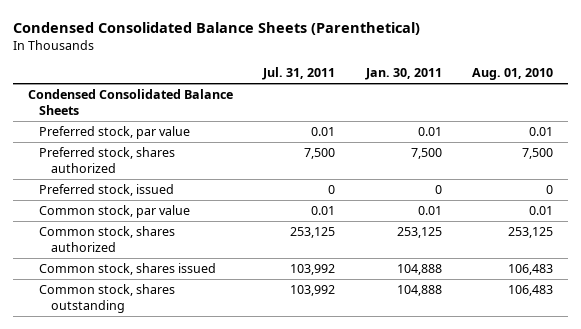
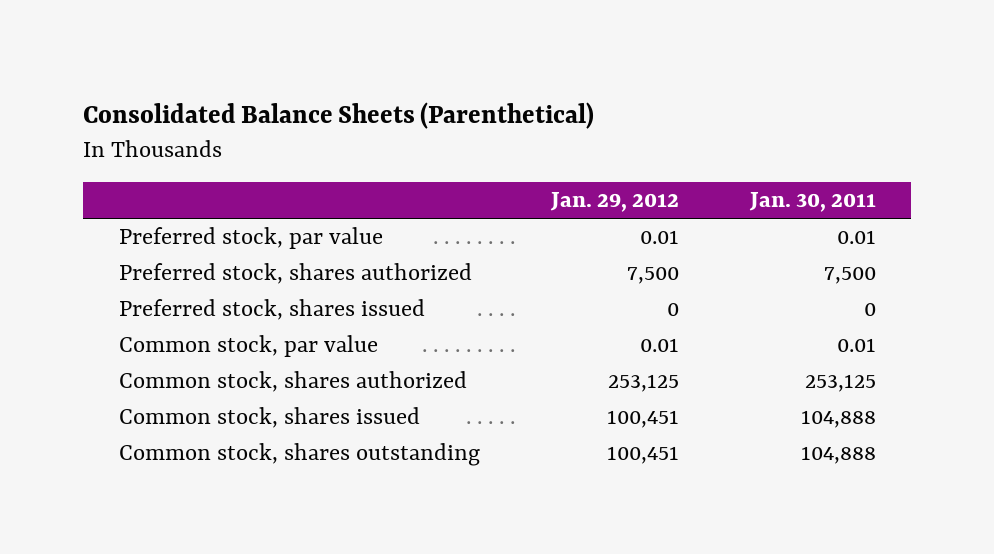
[12,21,420,35] Condensed Consolidated Balance Sheets (Parenthetical) -> [83,101,595,129] Consolidated Balance Sheets (Parenthetical)
[262,67,336,81] Jul. 31, 2011 -> none
[471,68,553,81] Aug. 01, 2010 -> none
none -> [549,192,679,213] Jan. 29, 2012
[28,88,234,115] Condensed Consolidated Balance Sheets -> none
[39,183,175,196] Preferred stock, issued -> [118,299,425,321] Preferred stock, shares issued

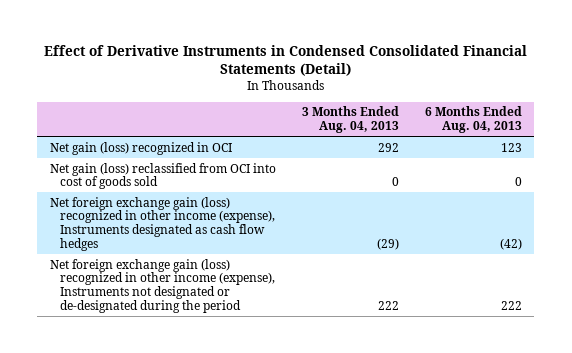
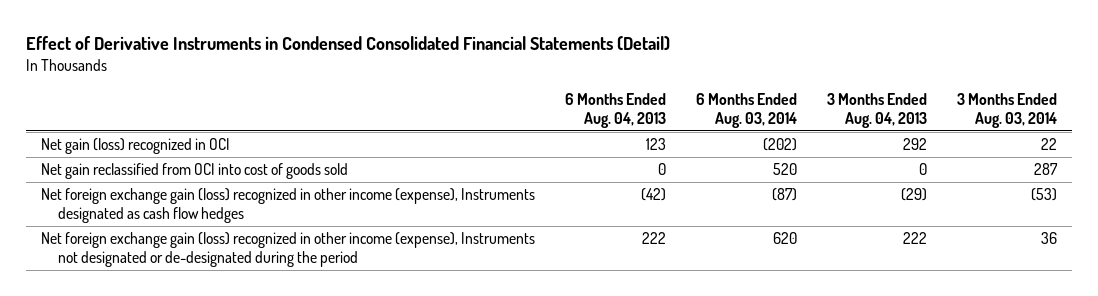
none -> [695,92,797,128] 6 Months Ended Aug. 03, 2014
none -> [956,92,1057,128] 3 Months Ended Aug. 03, 2014
[50,162,277,190] Net gain (loss) reclassified from OCI into cost of goods sold -> [40,163,348,180] Net gain reclassified from OCI into cost of goods sold

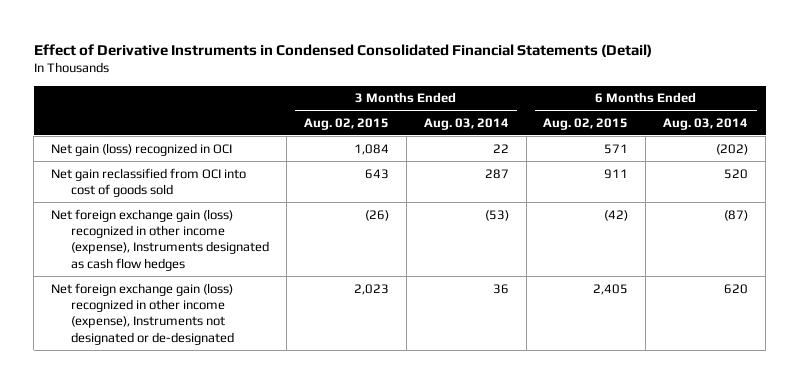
[564,92,666,128] 6 Months Ended Aug. 04, 2013 -> none
[826,92,927,128] 3 Months Ended Aug. 04, 2013 -> none
none -> [303,117,389,130] Aug. 02, 2015
none -> [543,117,629,130] Aug. 02, 2015
[40,232,535,268] Net foreign exchange gain (loss) recognized in other income (expense), Instruments not designated or de-designated during the period -> [51,282,235,345] Net foreign exchange gain (loss) recognized in other income (expense), Instruments not designated or de-designated

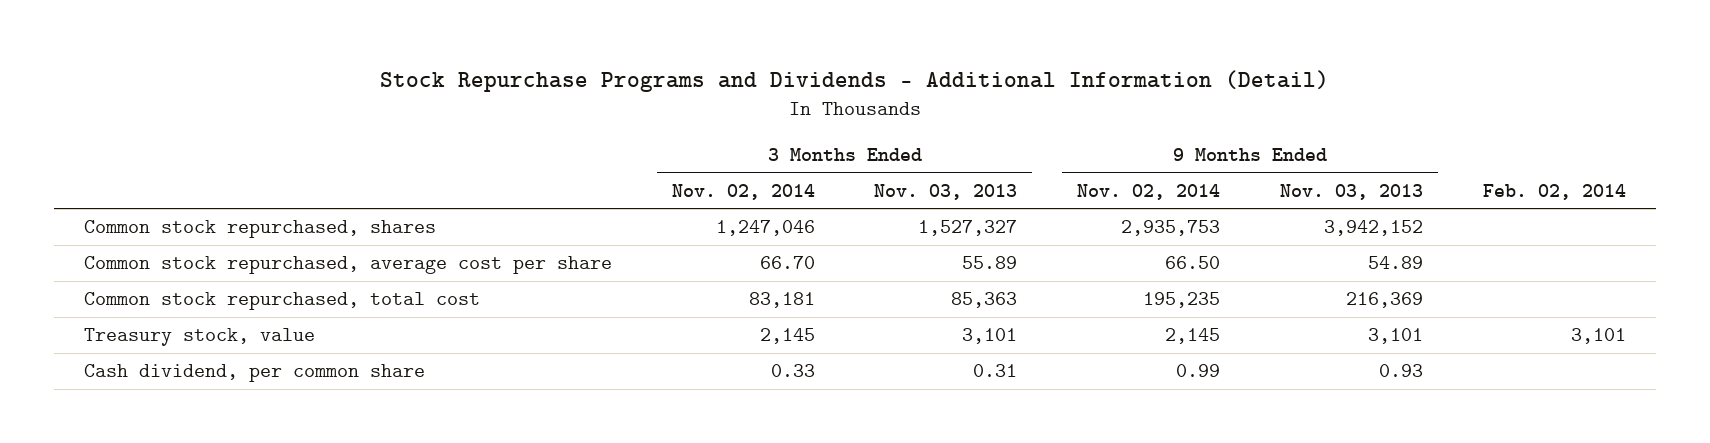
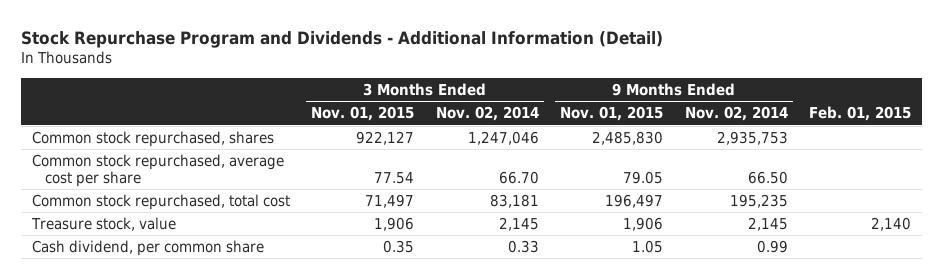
[379,69,1329,92] Stock Repurchase Programs and Dividends - Additional Information (Detail) -> [20,30,663,48] Stock Repurchase Program and Dividends - Additional Information (Detail)
[874,183,1018,200] Nov. 03, 2013 -> none
[1279,183,1423,200] Nov. 03, 2013 -> none
[1482,183,1626,200] Feb. 02, 2014 -> none
none -> [311,106,415,122] Nov. 01, 2015
none -> [560,106,664,122] Nov. 01, 2015
none -> [808,106,911,122] Feb. 01, 2015
[84,328,316,347] Treasury stock, value -> [30,217,176,232] Treasure stock, value

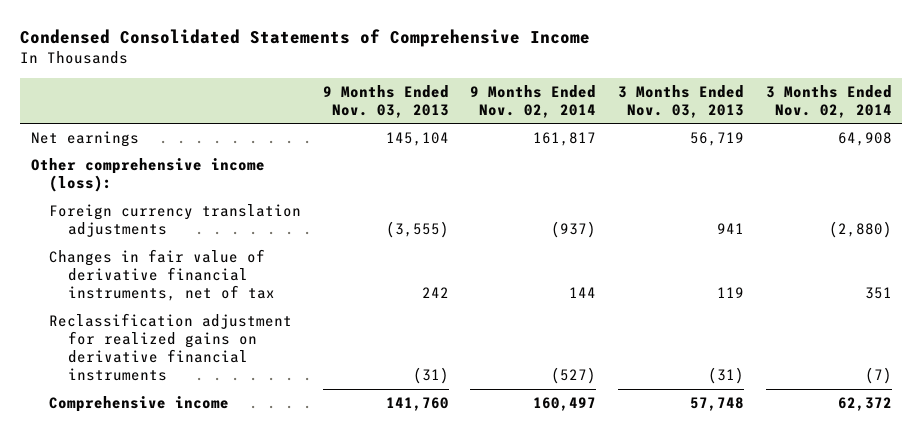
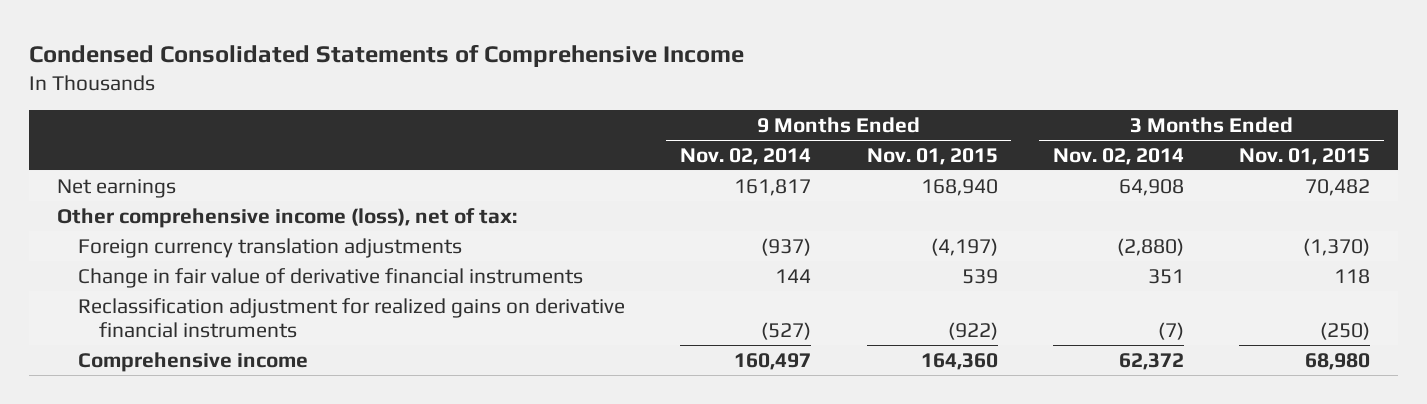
[322,84,449,118] 9 Months Ended Nov. 03, 2013 -> none
[617,84,744,118] 3 Months Ended Nov. 03, 2013 -> none
none -> [866,147,998,165] Nov. 01, 2015
none -> [1239,147,1371,165] Nov. 01, 2015
[30,157,265,193] Other comprehensive income (loss): -> [56,207,517,228] Other comprehensive income (loss), net of tax:
[49,248,275,302] Changes in fair value of derivative financial instruments, net of tax -> [77,267,583,288] Change in fair value of derivative financial instruments

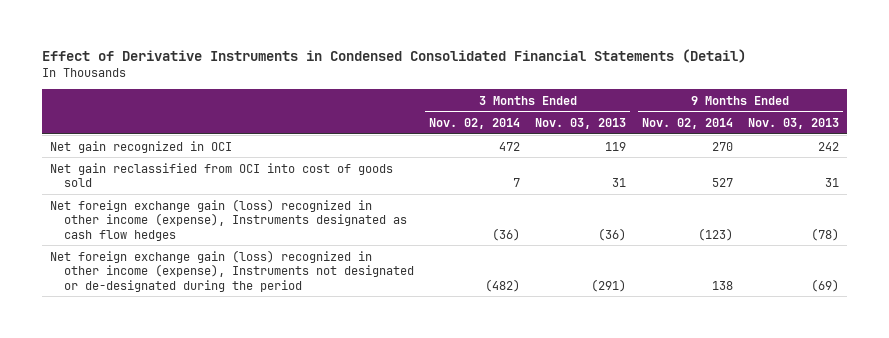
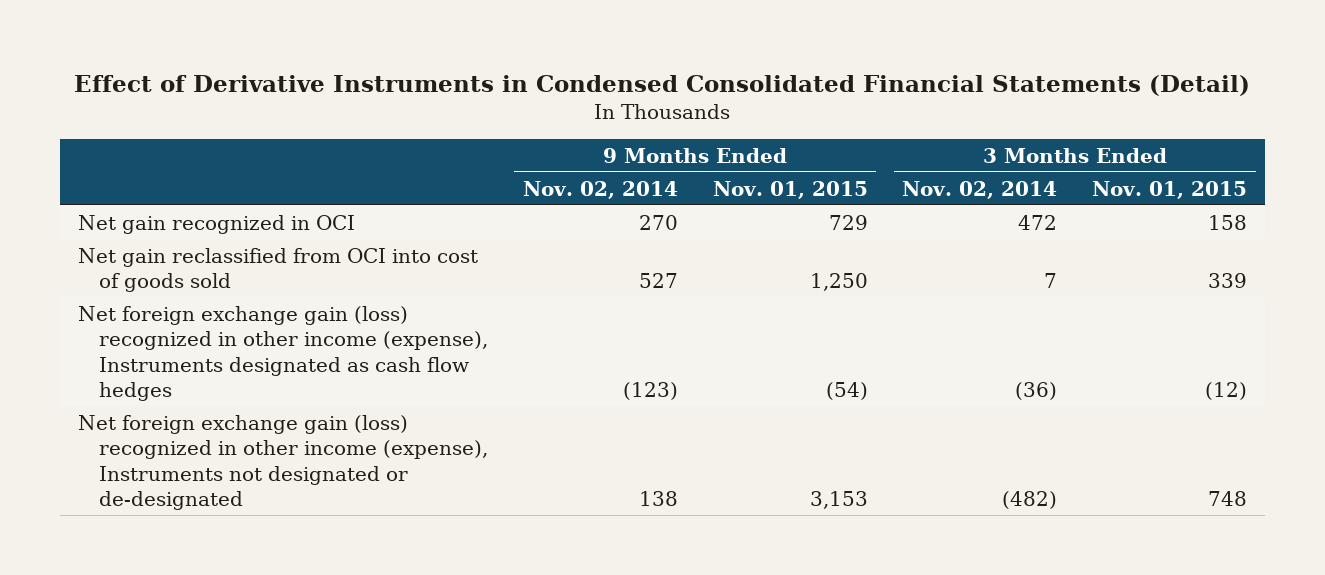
[535,118,627,130] Nov. 03, 2013 -> none
[748,118,840,130] Nov. 03, 2013 -> none
none -> [712,180,868,199] Nov. 01, 2015
none -> [1092,180,1248,199] Nov. 01, 2015
[49,249,414,292] Net foreign exchange gain (loss) recognized in other income (expense), Instruments not designated or de-designated during the period -> [77,414,489,511] Net foreign exchange gain (loss) recognized in other income (expense), Instruments not designated or de-designated

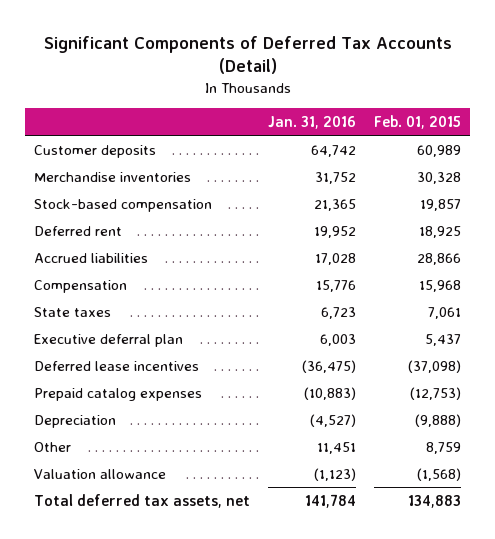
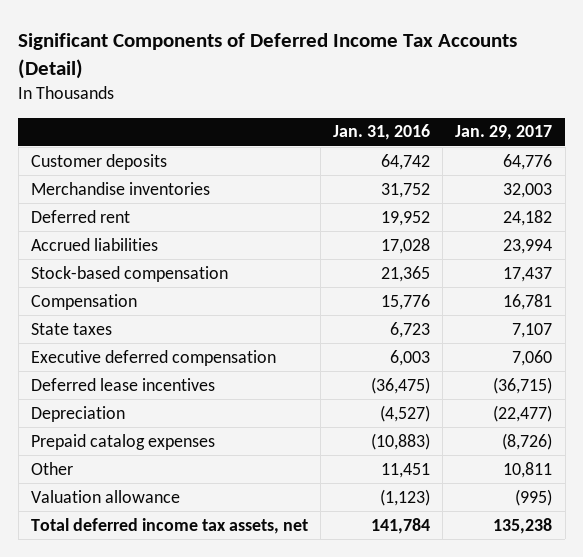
[43,35,452,75] Significant Components of Deferred Tax Accounts (Detail) -> [18,32,518,79] Significant Components of Deferred Income Tax Accounts (Detail)
[374,114,462,129] Feb. 01, 2015 -> none
none -> [455,125,553,141] Jan. 29, 2017
[34,198,213,212] Stock-based compensation -> [31,265,229,282] Stock-based compensation
[34,333,184,347] Executive deferral plan -> [31,349,277,366] Executive deferred compensation
[34,387,203,401] Prepaid catalog expenses -> [31,433,216,450] Prepaid catalog expenses
[34,493,251,508] Total deferred tax assets, net -> [31,517,309,534] Total deferred income tax assets, net

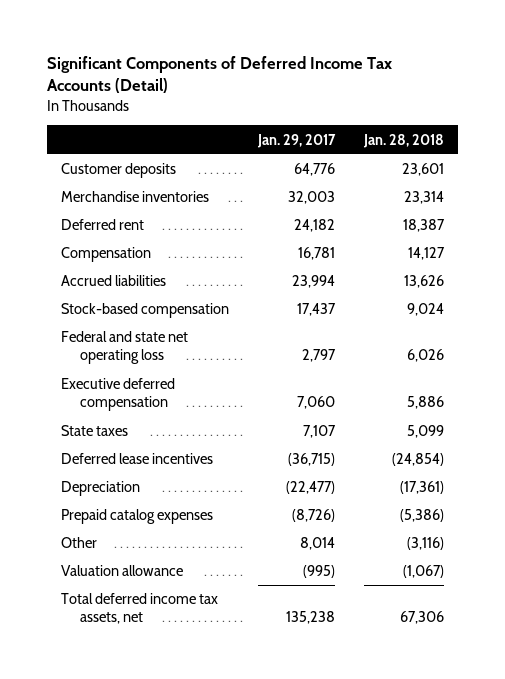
[333,124,431,141] Jan. 31, 2016 -> none
none -> [362,133,444,148] Jan. 28, 2018
[31,293,138,310] Compensation -> [61,247,152,263] Compensation
none -> [61,331,189,365] Federal and state net operating loss
[31,322,113,335] State taxes -> [61,425,129,437] State taxes
[503,461,553,478] 10,811 -> [299,537,335,551] 8,014

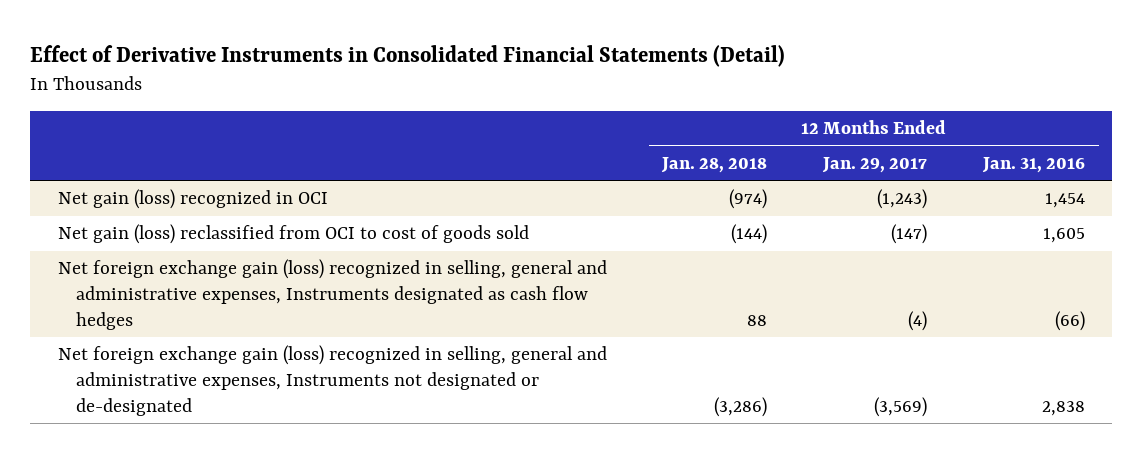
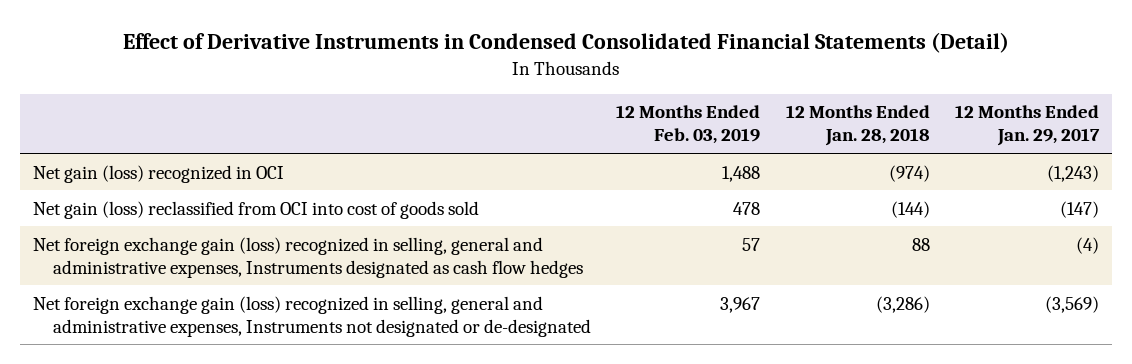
[30,45,786,68] Effect of Derivative Instruments in Consolidated Financial Statements (Detail) -> [122,32,1009,54] Effect of Derivative Instruments in Condensed Consolidated Financial Statements (Detail)
[981,156,1085,173] Jan. 31, 2016 -> none
none -> [616,105,761,145] 12 Months Ended Feb. 03, 2019
[57,224,529,245] Net gain (loss) reclassified from OCI to cost of goods sold -> [32,200,479,219] Net gain (loss) reclassified from OCI into cost of goods sold

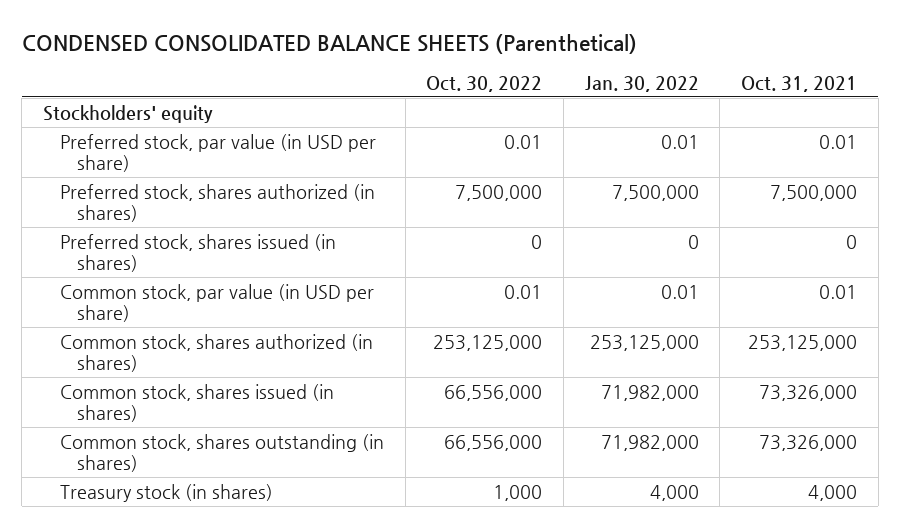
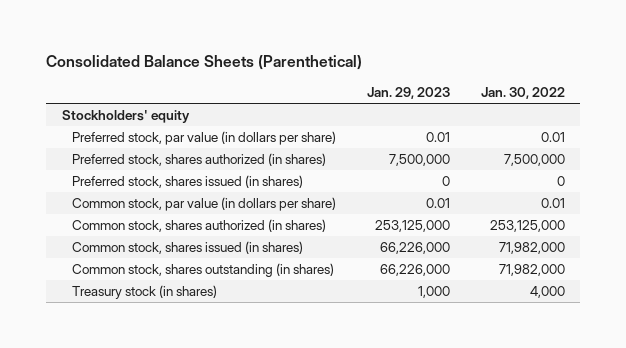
[21,34,637,55] CONDENSED CONSOLIDATED BALANCE SHEETS (Parenthetical) -> [46,55,363,71] Consolidated Balance Sheets (Parenthetical)
[426,75,543,92] Oct. 30, 2022 -> none
[741,75,858,92] Oct. 31, 2021 -> none
none -> [366,87,450,100] Jan. 29, 2023
[60,133,377,172] Preferred stock, par value (in USD per share) -> [71,131,336,146] Preferred stock, par value (in dollars per share)
[60,283,375,322] Common stock, par value (in USD per share) -> [71,197,336,212] Common stock, par value (in dollars per share)

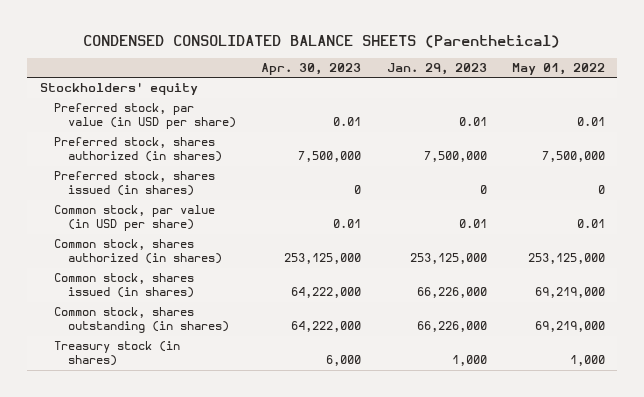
[46,55,363,71] Consolidated Balance Sheets (Parenthetical) -> [83,34,561,48] CONDENSED CONSOLIDATED BALANCE SHEETS (Parenthetical)
[480,87,565,100] Jan. 30, 2022 -> none
none -> [261,62,362,75] Apr. 30, 2023
none -> [511,62,605,75] May 01, 2022
[71,131,336,146] Preferred stock, par value (in dollars per share) -> [53,103,237,130] Preferred stock, par value (in USD per share)
[71,197,336,212] Common stock, par value (in dollars per share) -> [53,205,215,232] Common stock, par value (in USD per share)

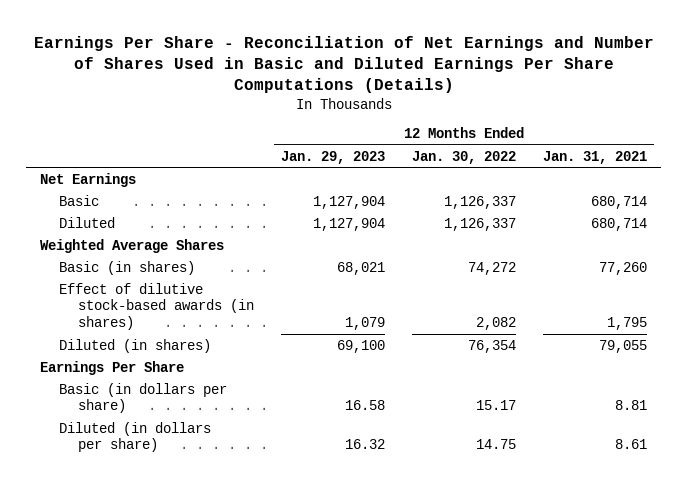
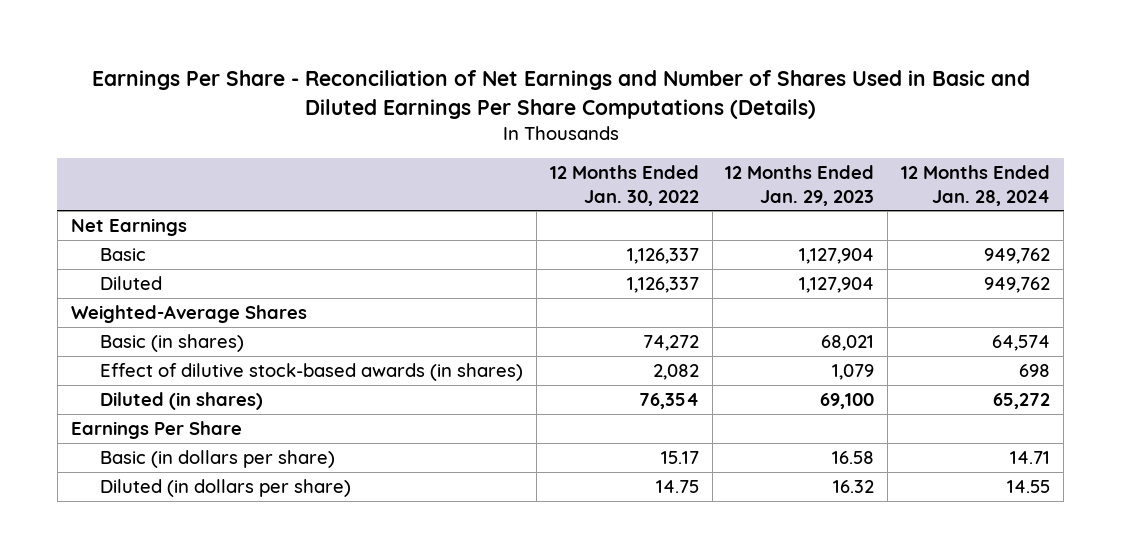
[543,150,648,164] Jan. 31, 2021 -> none
none -> [901,164,1051,206] 12 Months Ended Jan. 28, 2024
[39,238,224,253] Weighted Average Shares -> [70,304,307,323] Weighted-Average Shares

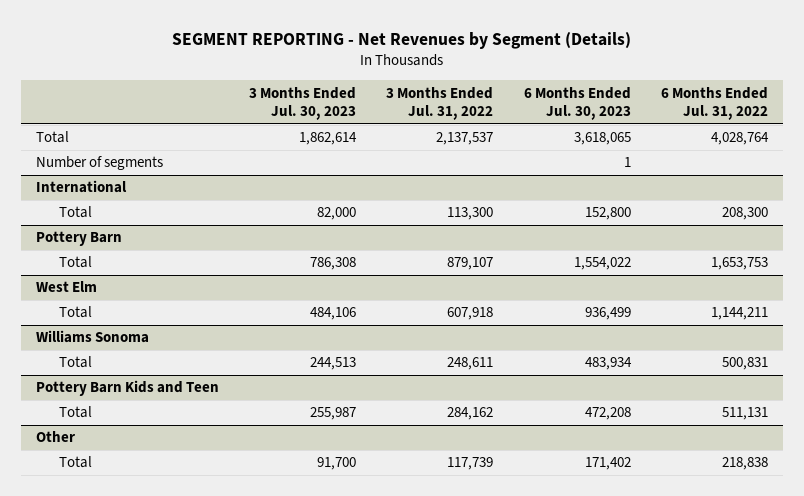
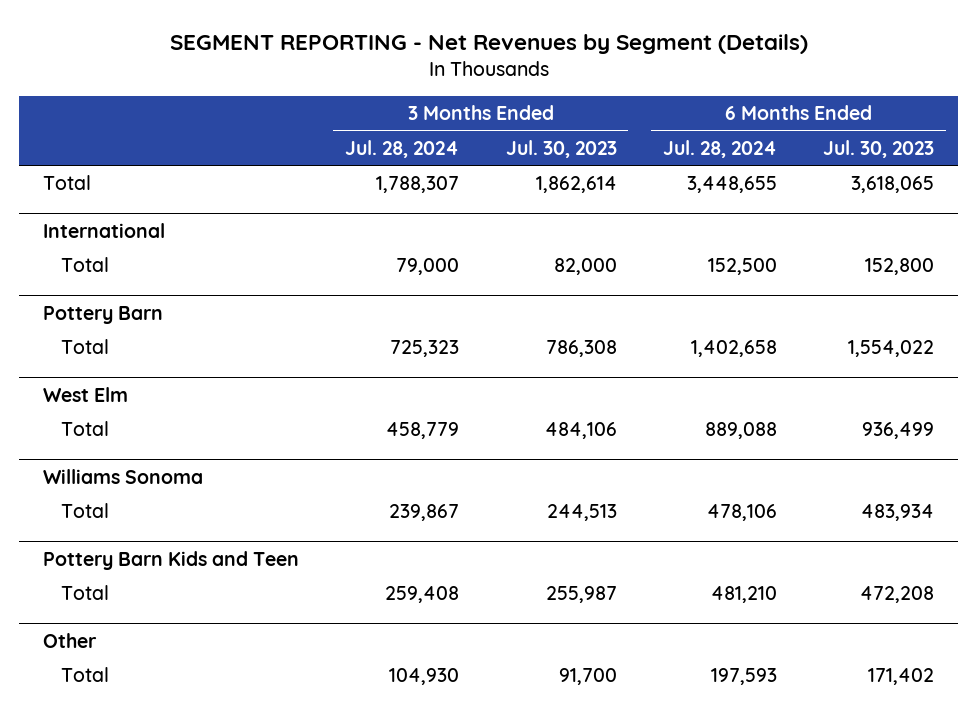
[386,86,494,121] 3 Months Ended Jul. 31, 2022 -> none
[660,86,768,121] 6 Months Ended Jul. 31, 2022 -> none
none -> [345,139,460,158] Jul. 28, 2024
none -> [663,139,778,158] Jul. 28, 2024
[36,156,164,171] Number of segments -> none

